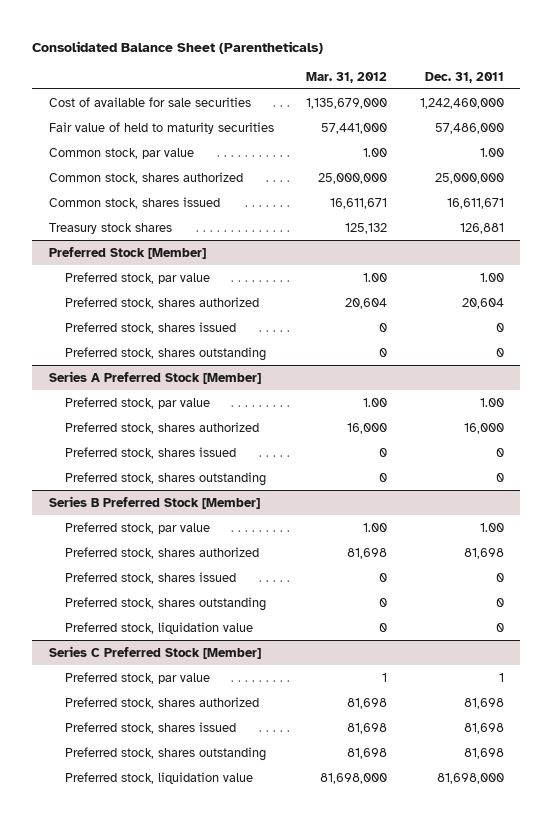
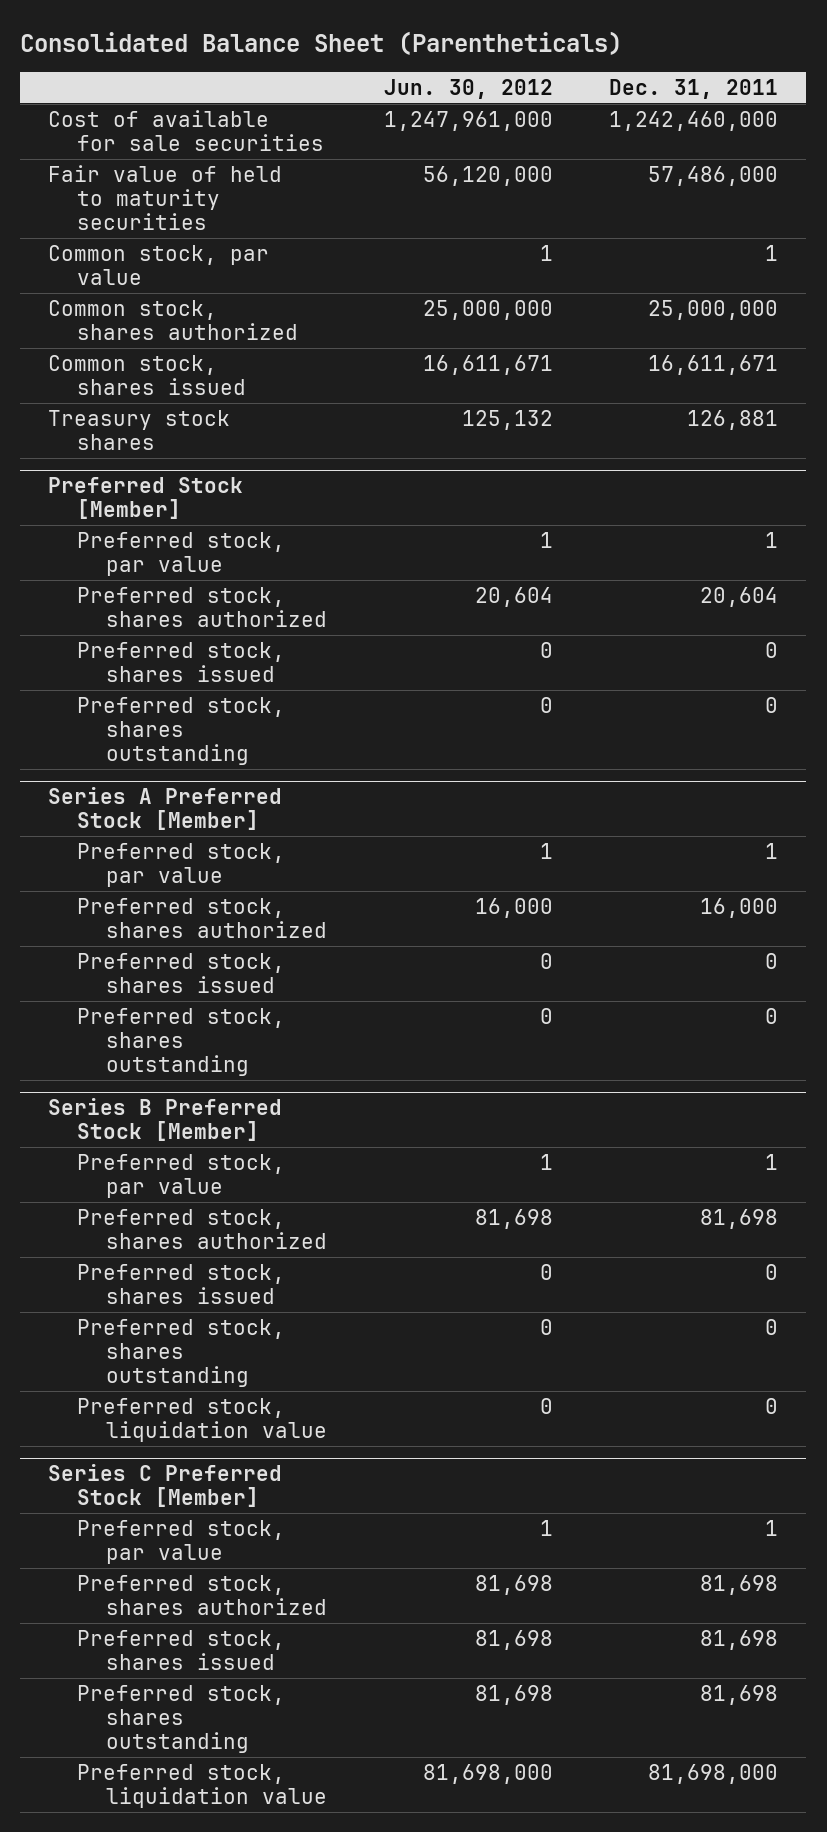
[306,71,388,83] Mar. 31, 2012 -> none
none -> [383,79,553,100] Jun. 30, 2012
[479,147,504,157] 1.00 -> [765,244,779,261] 1
[479,272,504,282] 1.00 -> [765,531,779,548] 1
[479,397,504,407] 1.00 -> [765,842,779,859] 1
[479,522,504,532] 1.00 -> [765,1153,779,1170] 1

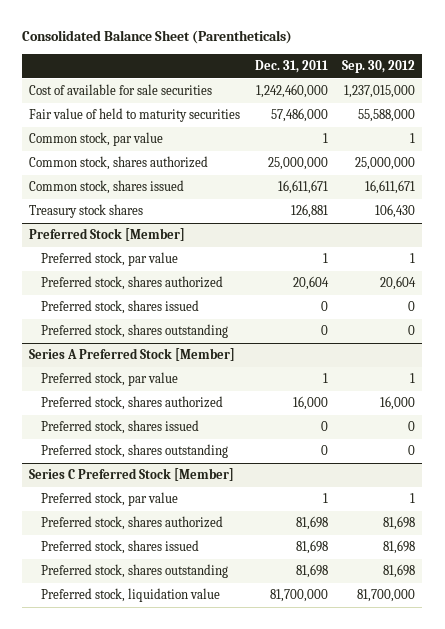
[383,79,553,100] Jun. 30, 2012 -> none
none -> [342,59,416,73] Sep. 30, 2012
[48,1097,283,1142] Series B Preferred Stock [Member] -> none
[77,1153,286,1199] Preferred stock, par value -> none
[77,1208,327,1250] Preferred stock, shares authorized -> none
[77,1263,286,1305] Preferred stock, shares issued -> none
[77,1318,286,1388] Preferred stock, shares outstanding -> none
[77,1397,327,1443] Preferred stock, liquidation value -> none
[648,1763,779,1784] 81,698,000 -> [269,589,328,603] 81,700,000

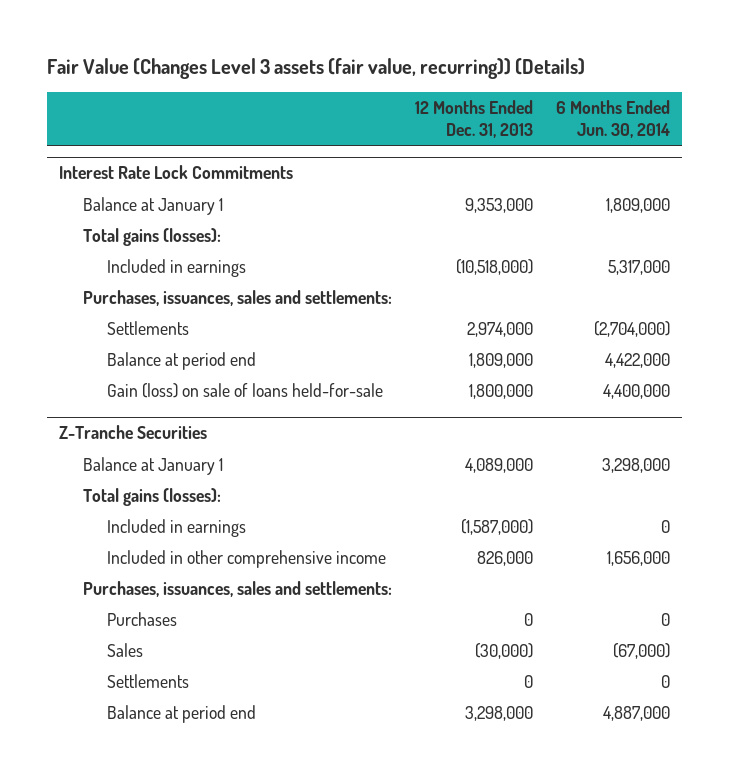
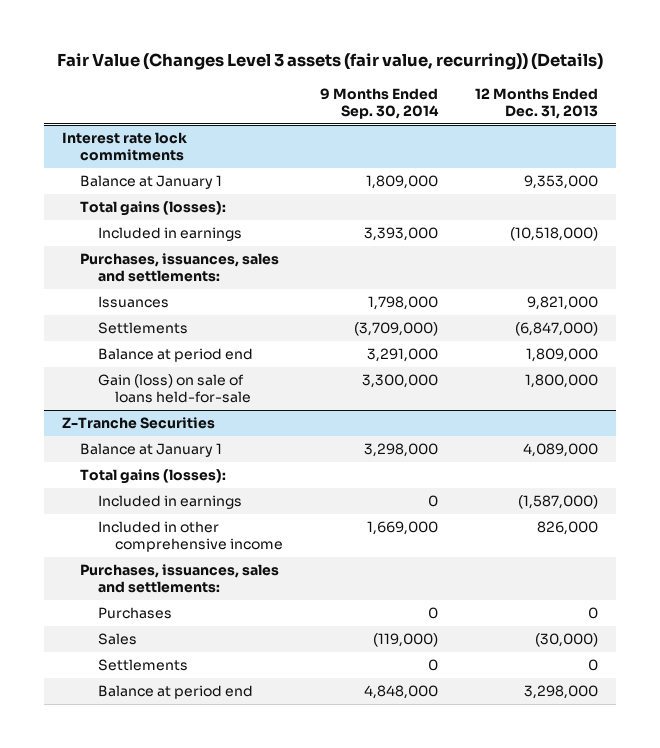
[556,99,671,139] 6 Months Ended Jun. 30, 2014 -> none
none -> [320,87,440,119] 9 Months Ended Sep. 30, 2014
[58,165,293,180] Interest Rate Lock Commitments -> [62,132,188,162] Interest rate lock commitments
none -> [97,296,169,309] Issuances
[467,321,534,337] 2,974,000 -> [514,322,598,337] (6,847,000)

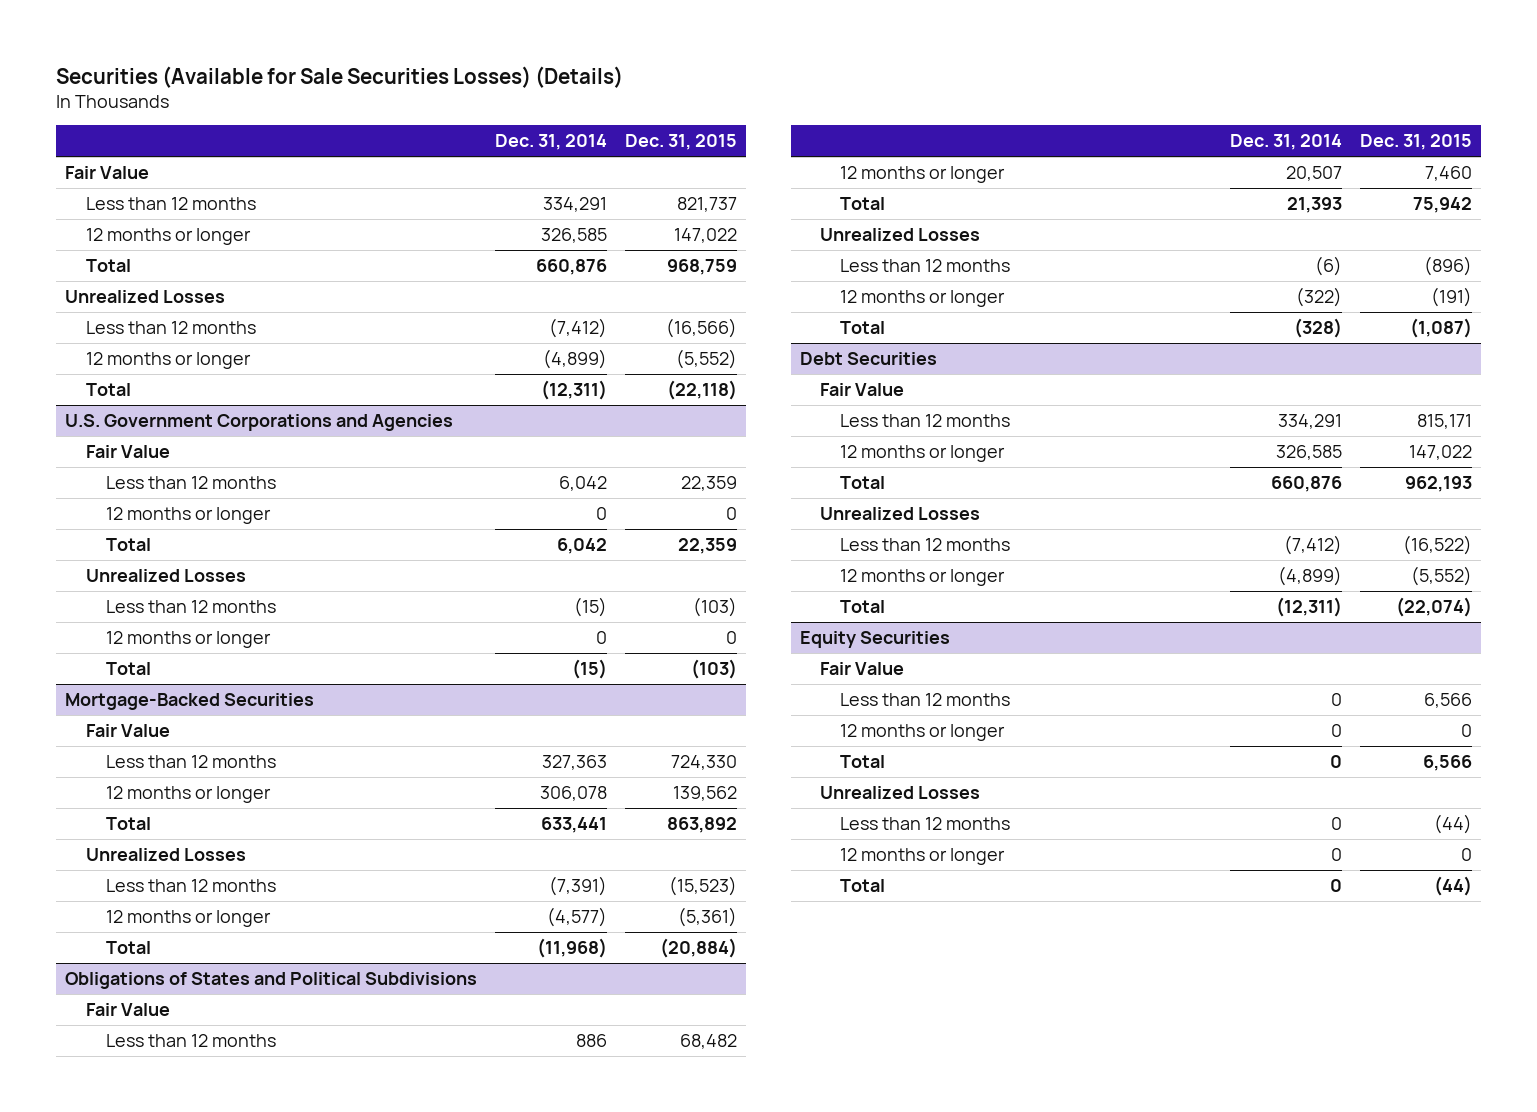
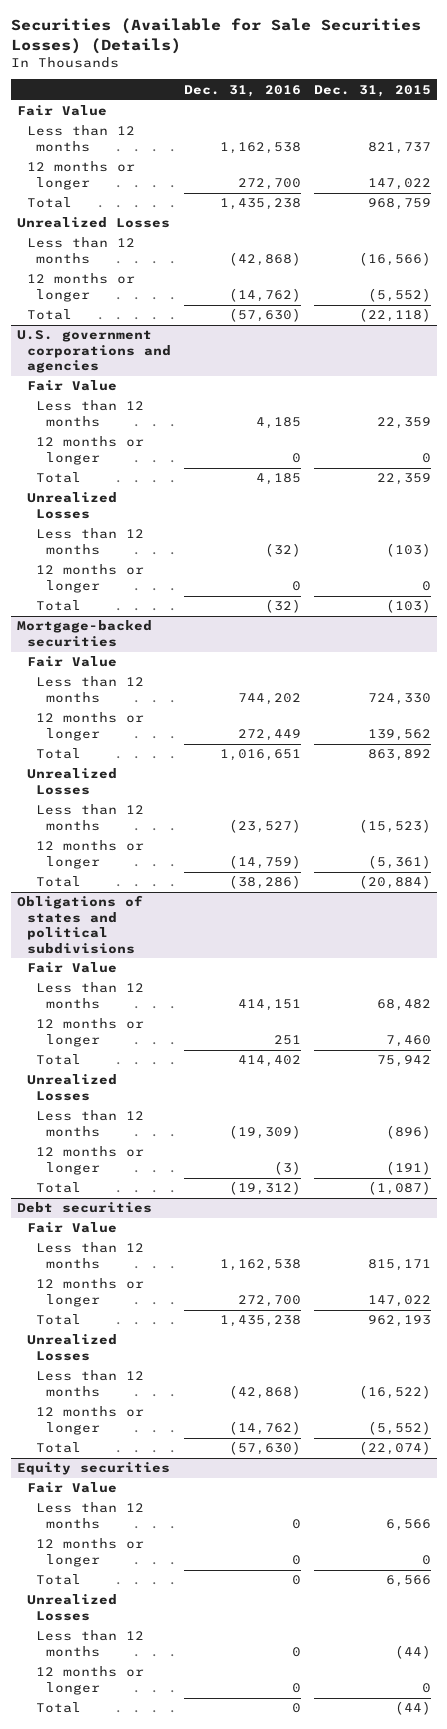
[495,134,608,151] Dec. 31, 2014 -> none
none -> [183,84,301,97] Dec. 31, 2016
[65,413,454,431] U.S. Government Corporations and Agencies -> [16,330,171,374] U.S. government corporations and agencies
[65,692,315,710] Mortgage-Backed Securities -> [16,620,152,647] Mortgage-backed securities
[65,971,478,989] Obligations of States and Political Subdivisions -> [16,895,143,954] Obligations of states and political subdivisions
[799,351,937,365] Debt Securities -> [16,1202,152,1214] Debt securities
[799,630,950,648] Equity Securities -> [16,1462,170,1476] Equity securities

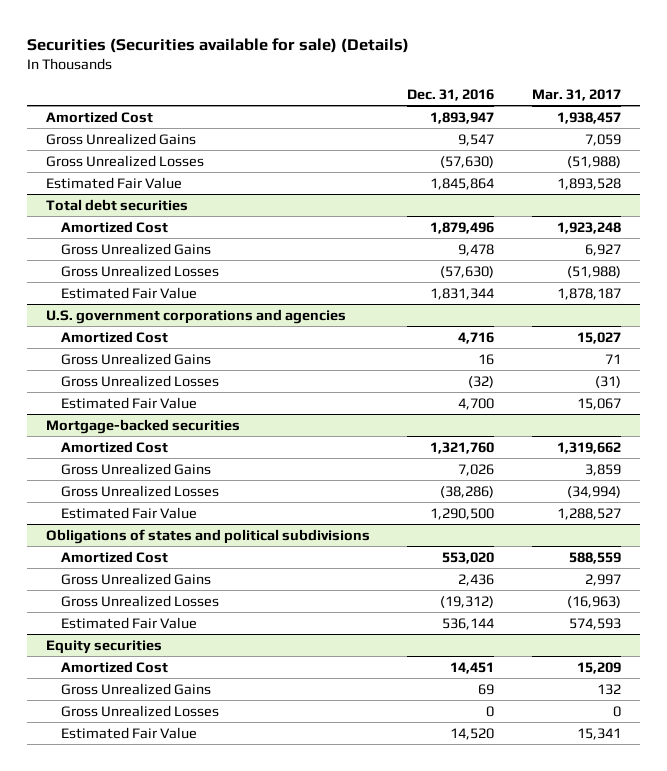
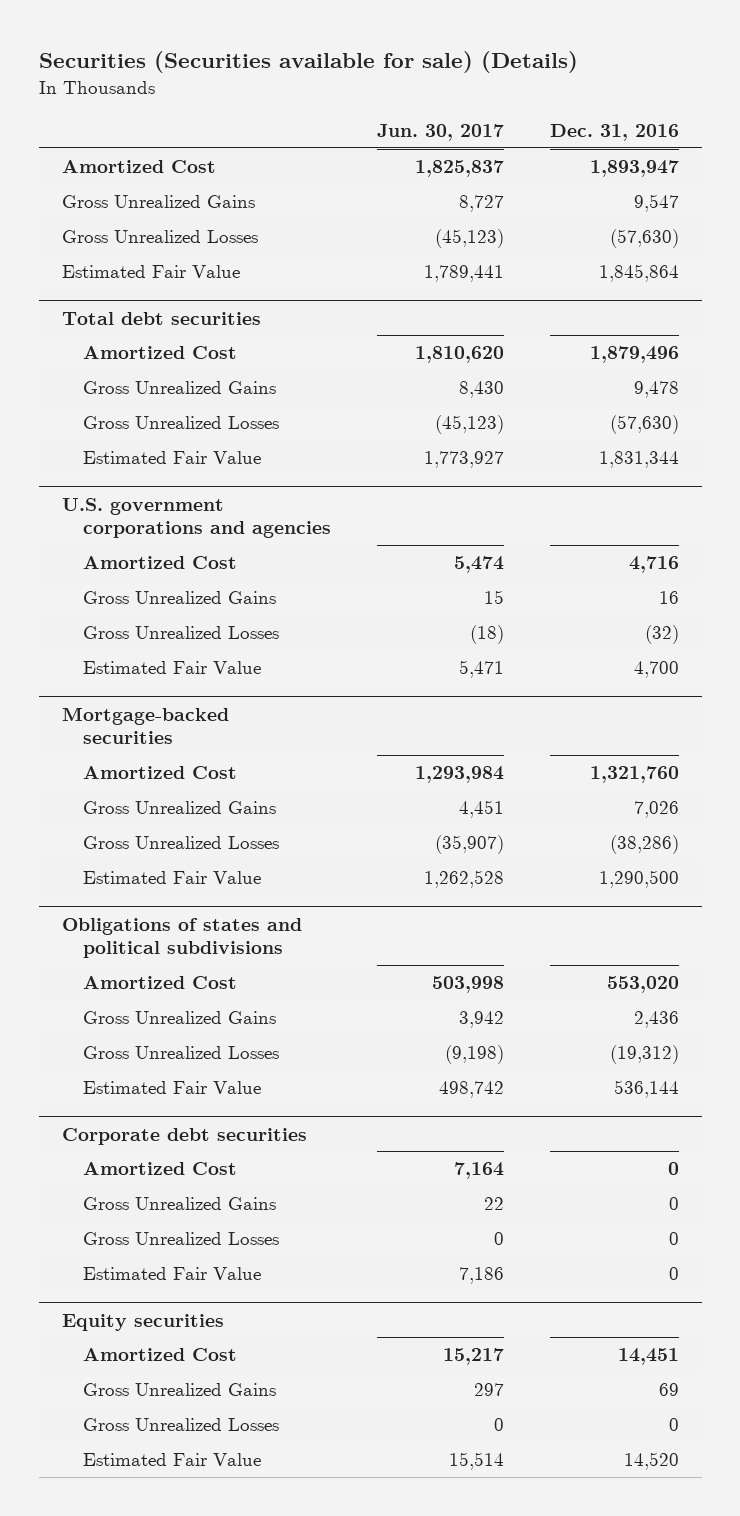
[532,89,622,102] Mar. 31, 2017 -> none
none -> [376,124,504,142] Jun. 30, 2017
none -> [61,1127,307,1145] Corporate debt securities
none -> [82,1161,237,1175] Amortized Cost
none -> [82,1196,276,1210] Gross Unrealized Gains
none -> [82,1231,279,1245] Gross Unrealized Losses
none -> [82,1266,261,1280] Estimated Fair Value

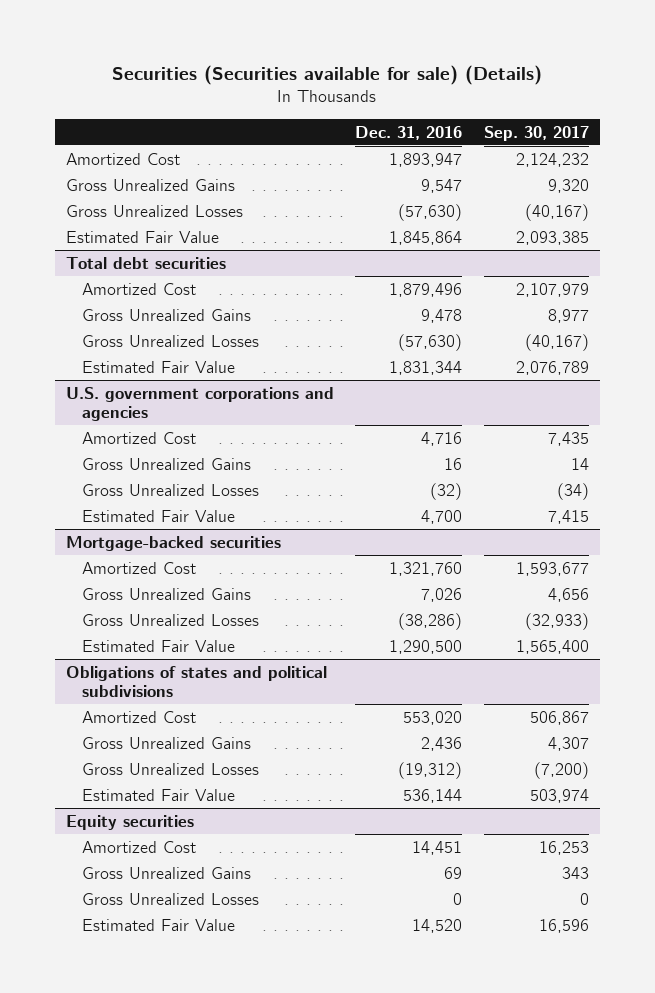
[376,124,504,142] Jun. 30, 2017 -> none
none -> [483,125,589,141] Sep. 30, 2017
[61,1127,307,1145] Corporate debt securities -> none
[82,1161,237,1175] Amortized Cost -> none
[82,1196,276,1210] Gross Unrealized Gains -> none
[82,1231,279,1245] Gross Unrealized Losses -> none
[82,1266,261,1280] Estimated Fair Value -> none

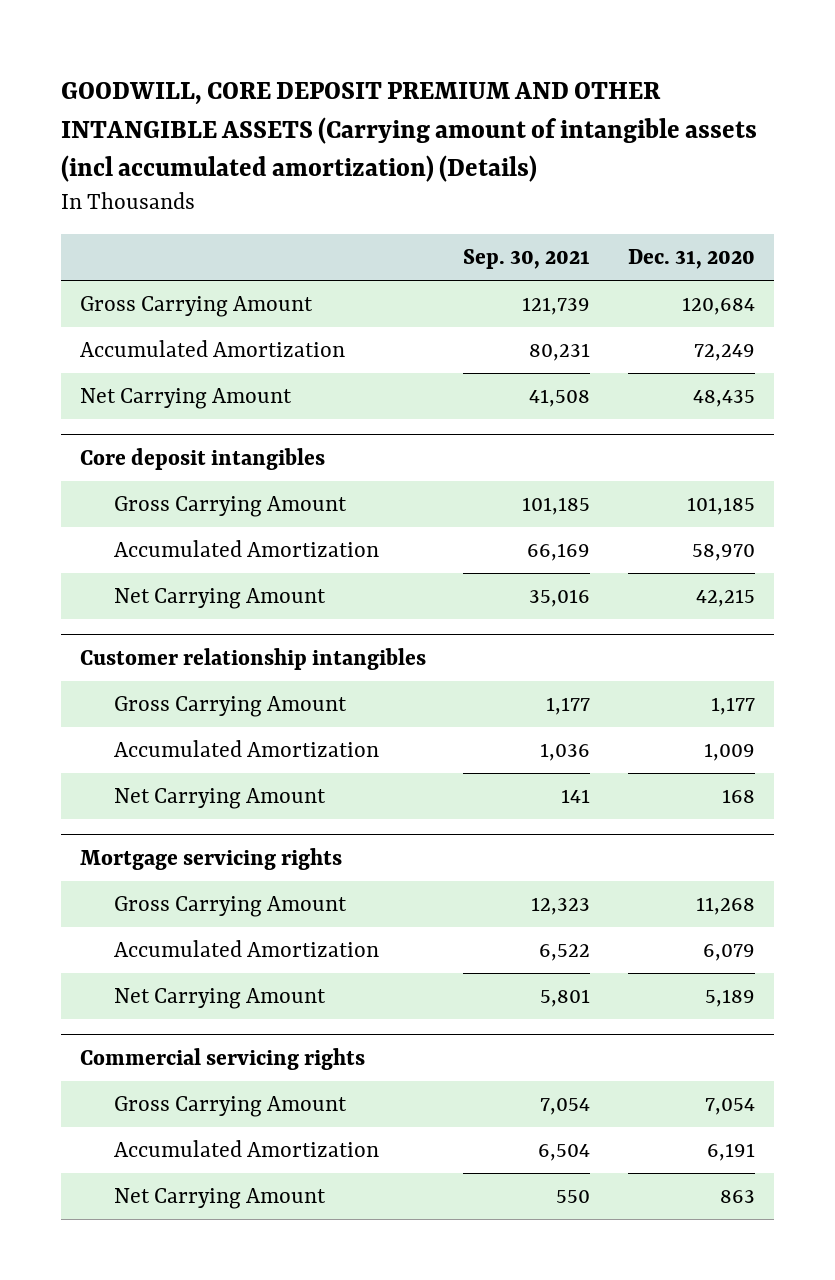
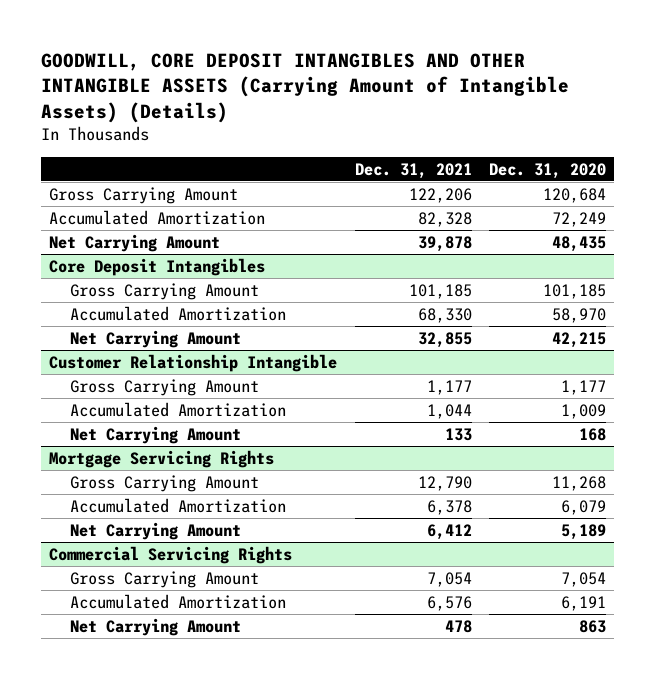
[60,82,757,182] GOODWILL, CORE DEPOSIT PREMIUM AND OTHER INTANGIBLE ASSETS (Carrying amount of intangible assets (incl accumulated amortization) (Details) -> [40,52,569,123] GOODWILL, CORE DEPOSIT INTANGIBLES AND OTHER INTANGIBLE ASSETS (Carrying Amount of Intangible Assets) (Details)
[463,249,591,270] Sep. 30, 2021 -> none
none -> [354,162,472,179] Dec. 31, 2021
[79,448,325,471] Core deposit intangibles -> [49,257,266,276] Core Deposit Intangibles
[79,648,426,671] Customer relationship intangibles -> [49,353,338,372] Customer Relationship Intangible
[79,848,342,871] Mortgage servicing rights -> [49,449,275,468] Mortgage Servicing Rights
[79,1048,365,1071] Commercial servicing rights -> [49,545,293,564] Commercial Servicing Rights

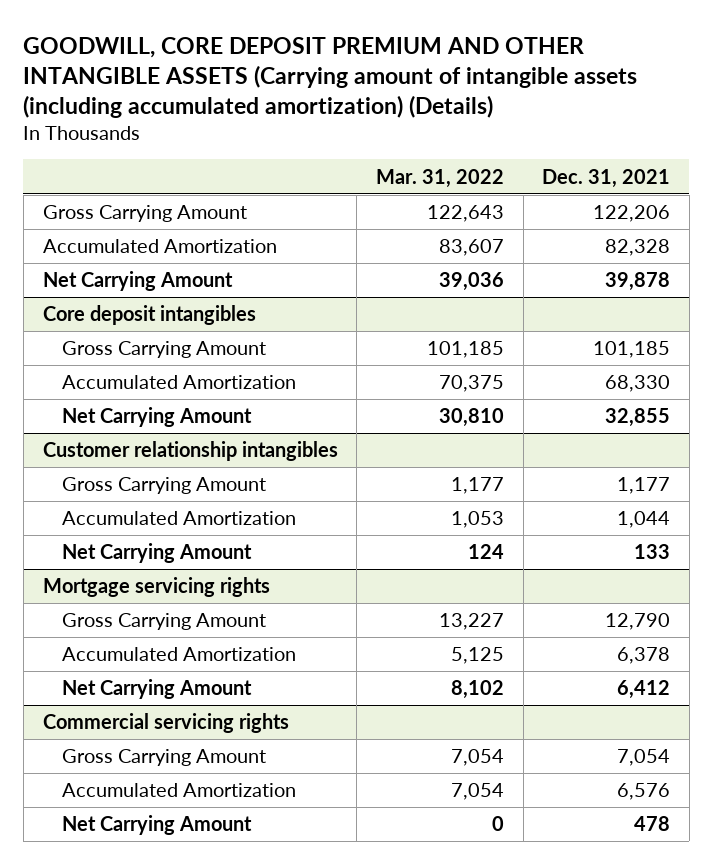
[40,52,569,123] GOODWILL, CORE DEPOSIT INTANGIBLES AND OTHER INTANGIBLE ASSETS (Carrying Amount of Intangible Assets) (Details) -> [23,36,638,118] GOODWILL, CORE DEPOSIT PREMIUM AND OTHER INTANGIBLE ASSETS (Carrying amount of intangible assets (including accumulated amortization) (Details)
[488,162,606,179] Dec. 31, 2020 -> none
none -> [375,168,504,188] Mar. 31, 2022
[49,257,266,276] Core Deposit Intangibles -> [42,305,256,326] Core deposit intangibles
[49,353,338,372] Customer Relationship Intangible -> [42,441,338,462] Customer relationship intangibles
[49,449,275,468] Mortgage Servicing Rights -> [42,577,270,598] Mortgage servicing rights
[49,545,293,564] Commercial Servicing Rights -> [42,713,289,734] Commercial servicing rights

